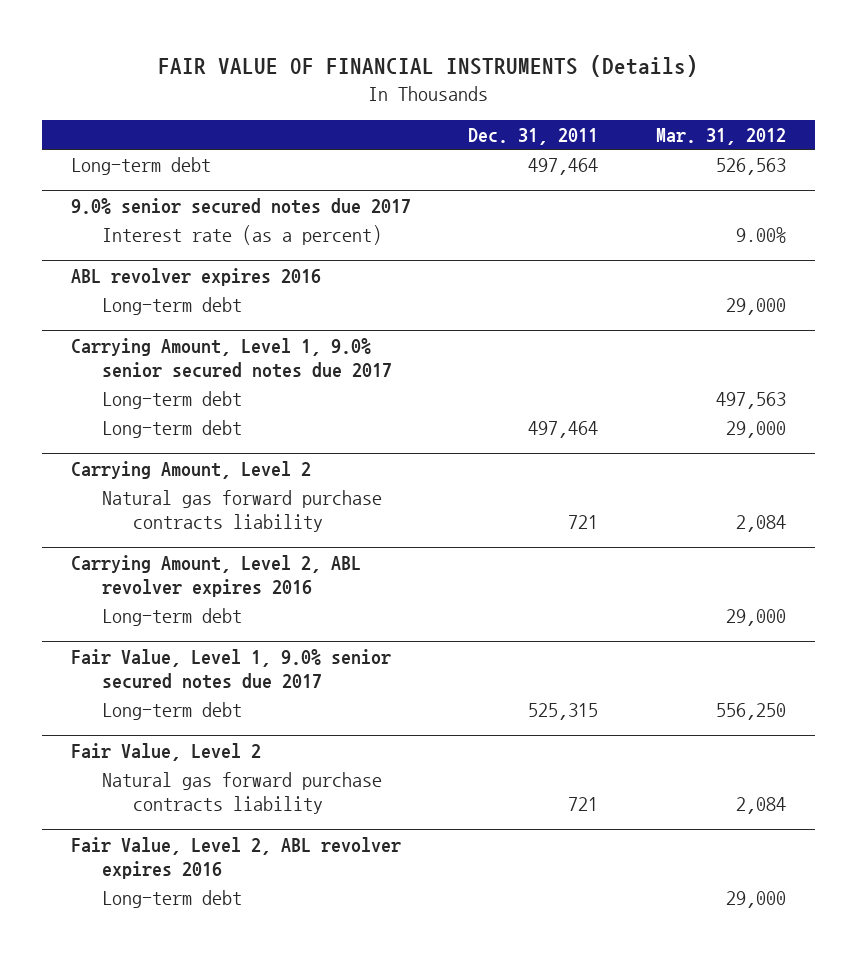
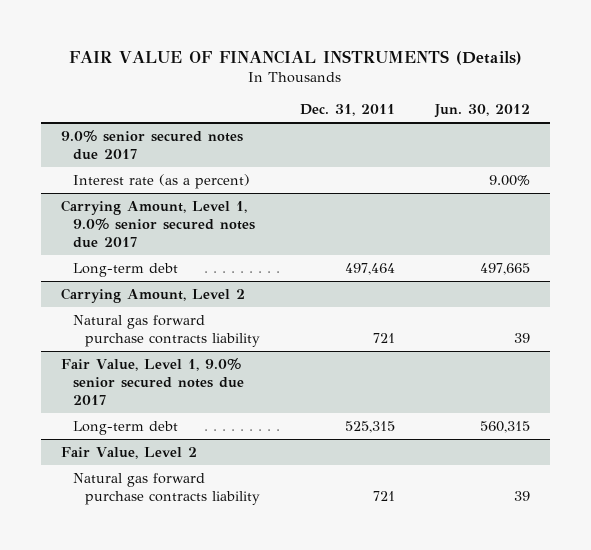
[655,127,786,145] Mar. 31, 2012 -> none
none -> [433,104,530,119] Jun. 30, 2012
[70,157,211,176] Long-term debt -> none
[70,268,321,287] ABL revolver expires 2016 -> none
[101,297,242,316] Long-term debt -> none
[101,391,242,410] Long-term debt -> none
[70,555,361,597] Carrying Amount, Level 2, ABL revolver expires 2016 -> none
[101,608,242,627] Long-term debt -> none
[70,837,401,879] Fair Value, Level 2, ABL revolver expires 2016 -> none
[101,890,242,909] Long-term debt -> none

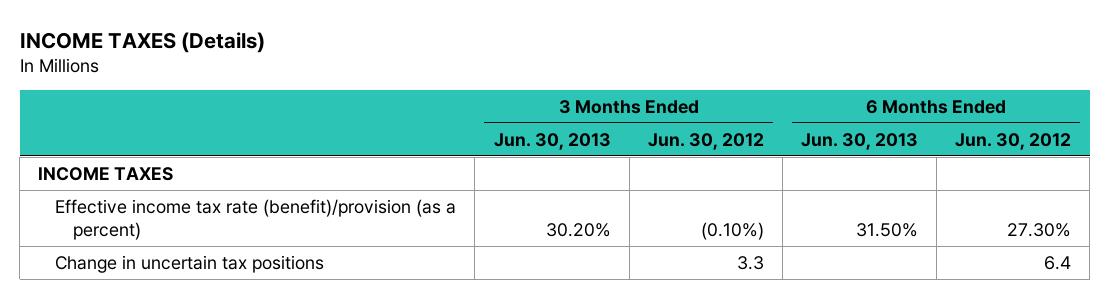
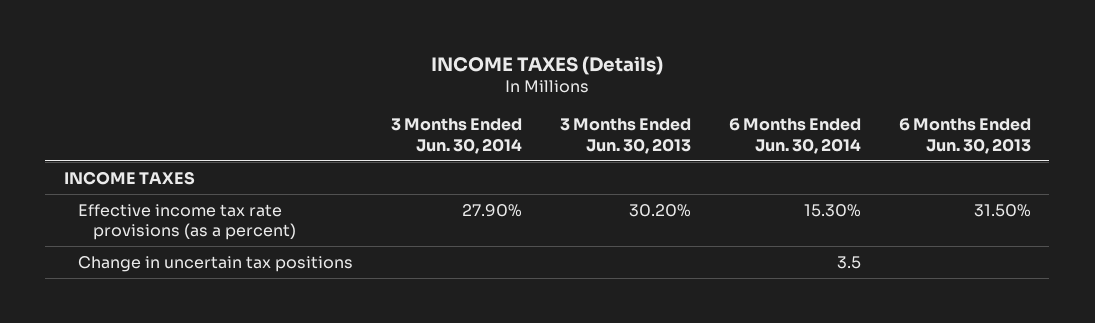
[647,132,764,150] Jun. 30, 2012 -> none
[955,132,1072,150] Jun. 30, 2012 -> none
none -> [391,118,523,154] 3 Months Ended Jun. 30, 2014
none -> [728,118,861,154] 6 Months Ended Jun. 30, 2014
[55,198,457,241] Effective income tax rate (benefit)/provision (as a percent) -> [78,203,296,241] Effective income tax rate provisions (as a percent)

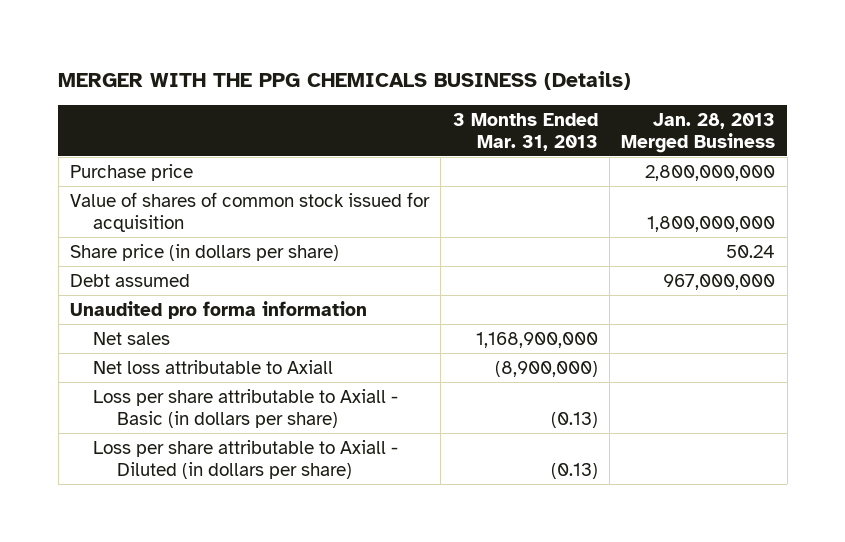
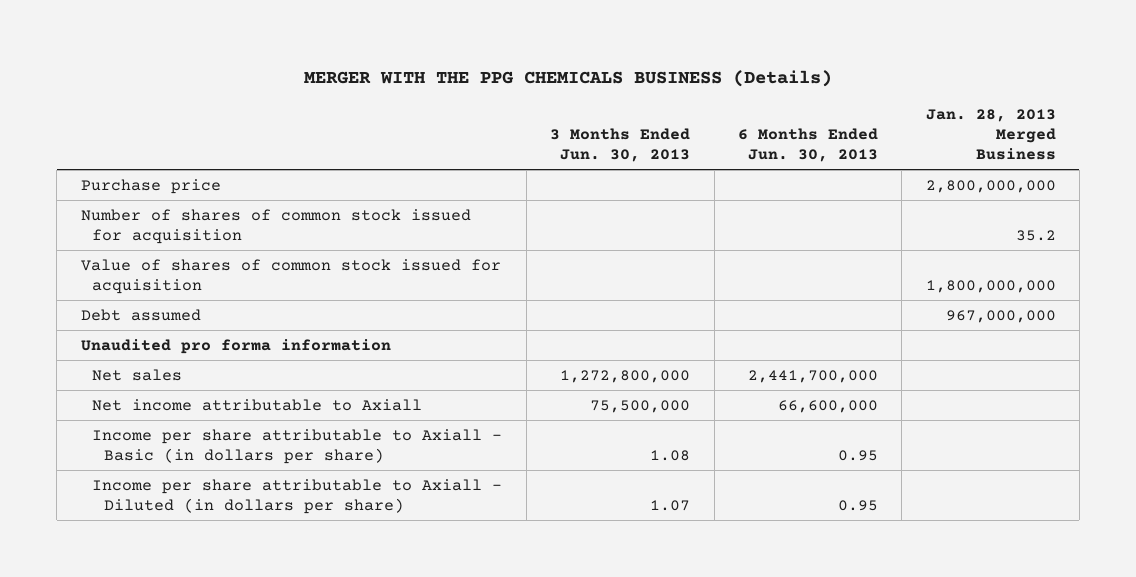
[452,112,598,151] 3 Months Ended Mar. 31, 2013 -> none
none -> [550,127,691,162] 3 Months Ended Jun. 30, 2013
none -> [737,127,878,162] 6 Months Ended Jun. 30, 2013
none -> [80,208,471,244] Number of shares of common stock issued for acquisition
[69,243,339,261] Share price (in dollars per share) -> none
[93,359,334,374] Net loss attributable to Axiall -> [92,398,423,411] Net income attributable to Axiall
[93,388,399,428] Loss per share attributable to Axiall - Basic (in dollars per share) -> [92,428,503,464] Income per share attributable to Axiall - Basic (in dollars per share)
[93,439,399,479] Loss per share attributable to Axiall - Diluted (in dollars per share) -> [92,478,503,514] Income per share attributable to Axiall - Diluted (in dollars per share)

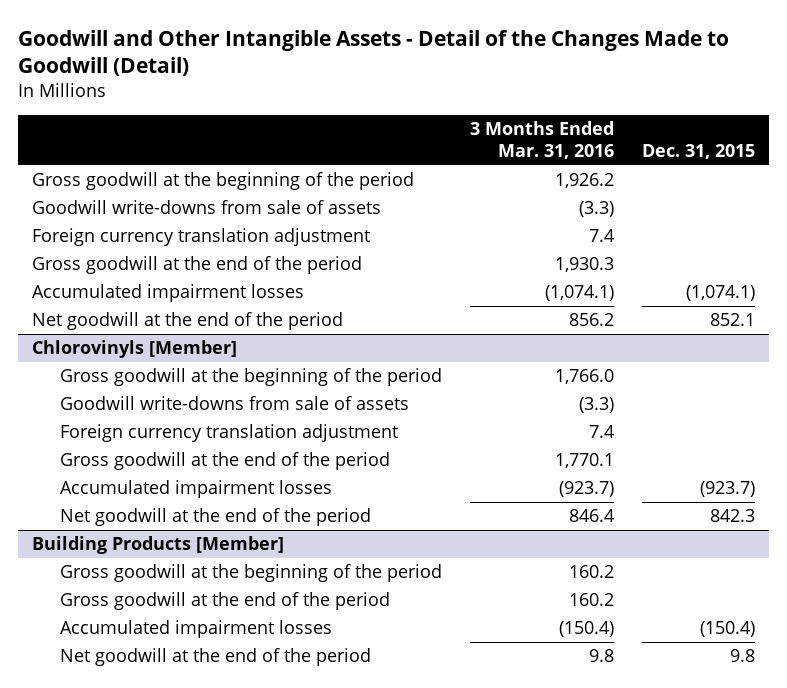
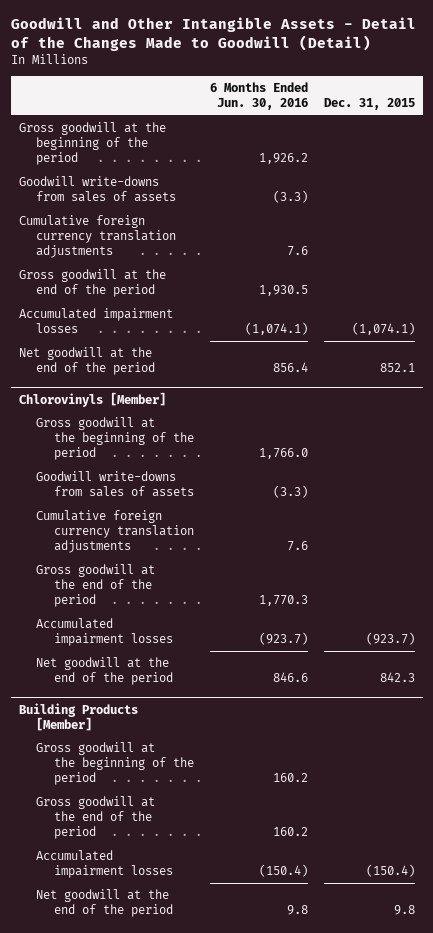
[469,120,614,160] 3 Months Ended Mar. 31, 2016 -> none
none -> [209,81,308,111] 6 Months Ended Jun. 30, 2016
[32,200,382,215] Goodwill write-downs from sale of assets -> [18,175,177,203] Goodwill write-downs from sales of assets
[32,228,371,247] Foreign currency translation adjustment -> [18,214,177,259] Cumulative foreign currency translation adjustments
[59,396,409,411] Goodwill write-downs from sale of assets -> [36,470,194,498] Goodwill write-downs from sales of assets
[59,424,398,443] Foreign currency translation adjustment -> [36,509,194,554] Cumulative foreign currency translation adjustments

